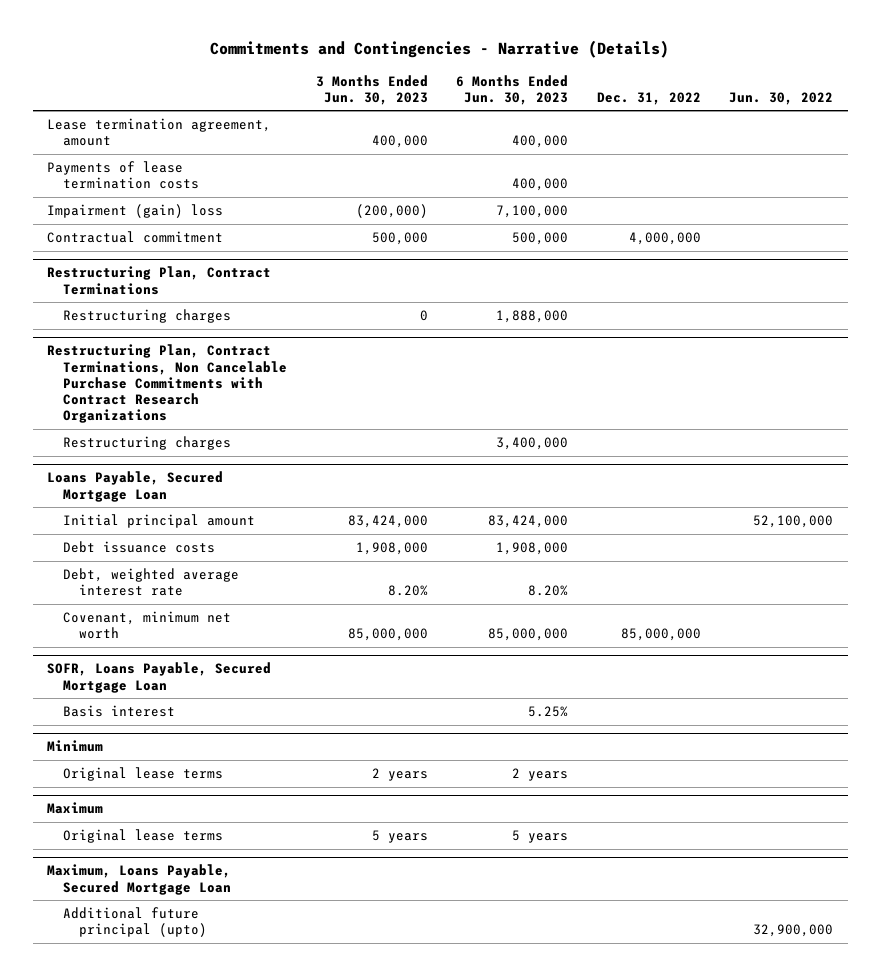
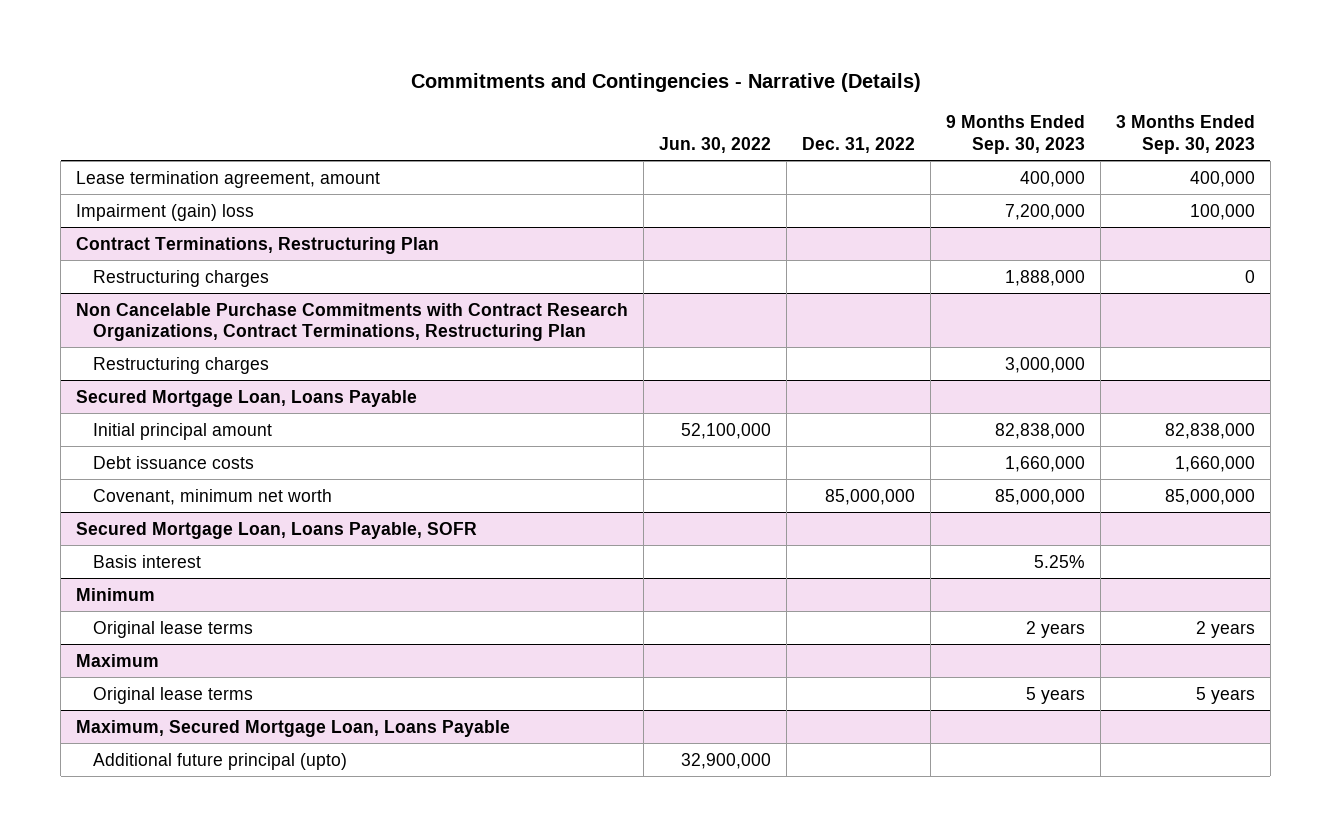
[315,74,428,105] 3 Months Ended Jun. 30, 2023 -> none
[456,74,569,105] 6 Months Ended Jun. 30, 2023 -> none
none -> [946,115,1086,154] 9 Months Ended Sep. 30, 2023
none -> [1116,115,1256,154] 3 Months Ended Sep. 30, 2023
[46,161,200,190] Payments of lease termination costs -> none
[46,231,223,244] Contractual commitment -> none
[46,266,271,295] Restructuring Plan, Contract Terminations -> [76,236,440,254] Contract Terminations, Restructuring Plan
[46,344,288,424] Restructuring Plan, Contract Terminations, Non Cancelable Purchase Commitments with Contract Research Organizations -> [76,302,629,341] Non Cancelable Purchase Commitments with Contract Research Organizations, Contract Terminations, Restructuring Plan
[46,471,223,502] Loans Payable, Secured Mortgage Loan -> [76,389,418,407] Secured Mortgage Loan, Loans Payable
[63,568,240,597] Debt, weighted average interest rate -> none
[46,662,271,693] SOFR, Loans Payable, Secured Mortgage Loan -> [76,521,478,539] Secured Mortgage Loan, Loans Payable, SOFR
[46,864,232,895] Maximum, Loans Payable, Secured Mortgage Loan -> [76,719,511,737] Maximum, Secured Mortgage Loan, Loans Payable

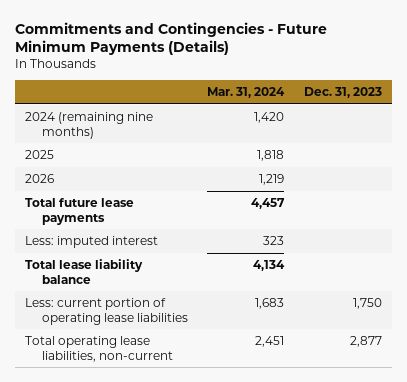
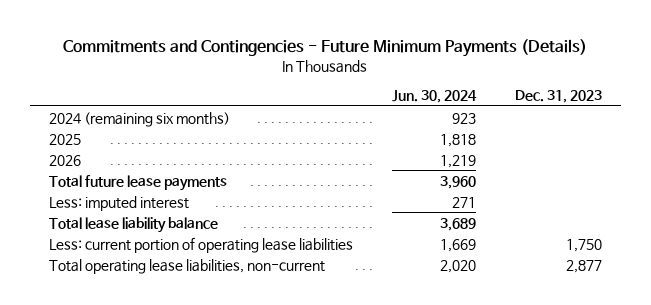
[207,87,286,99] Mar. 31, 2024 -> none
none -> [391,90,477,104] Jun. 30, 2024
[24,111,153,139] 2024 (remaining nine months) -> [49,111,231,127] 2024 (remaining six months)

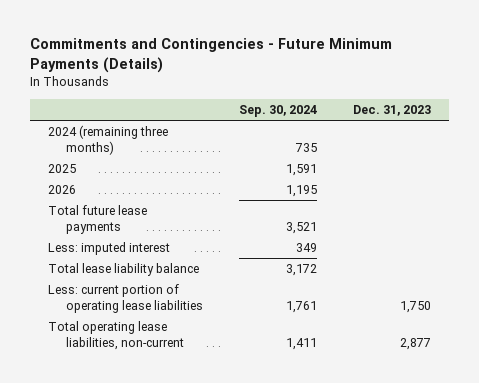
[391,90,477,104] Jun. 30, 2024 -> none
none -> [239,104,318,117] Sep. 30, 2024
[49,111,231,127] 2024 (remaining six months) -> [47,125,168,155] 2024 (remaining three months)

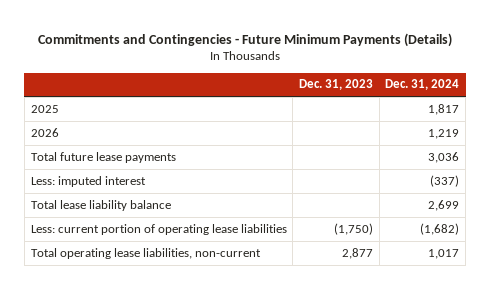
[239,104,318,117] Sep. 30, 2024 -> none
none -> [385,79,460,91] Dec. 31, 2024
[47,125,168,155] 2024 (remaining three months) -> none
[400,300,432,313] 1,750 -> [333,222,373,235] (1,750)

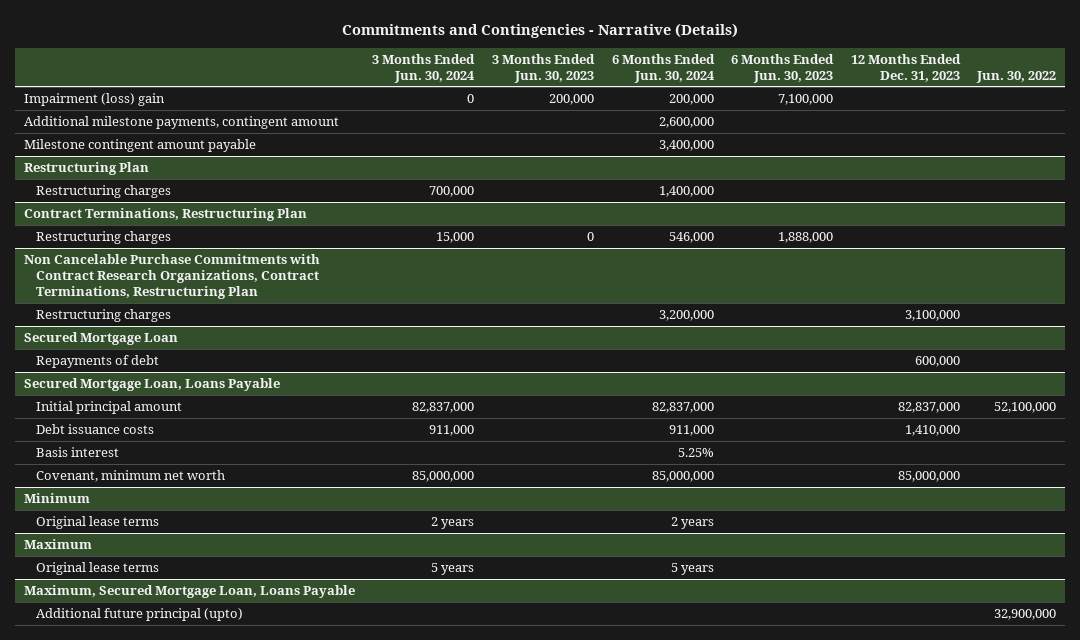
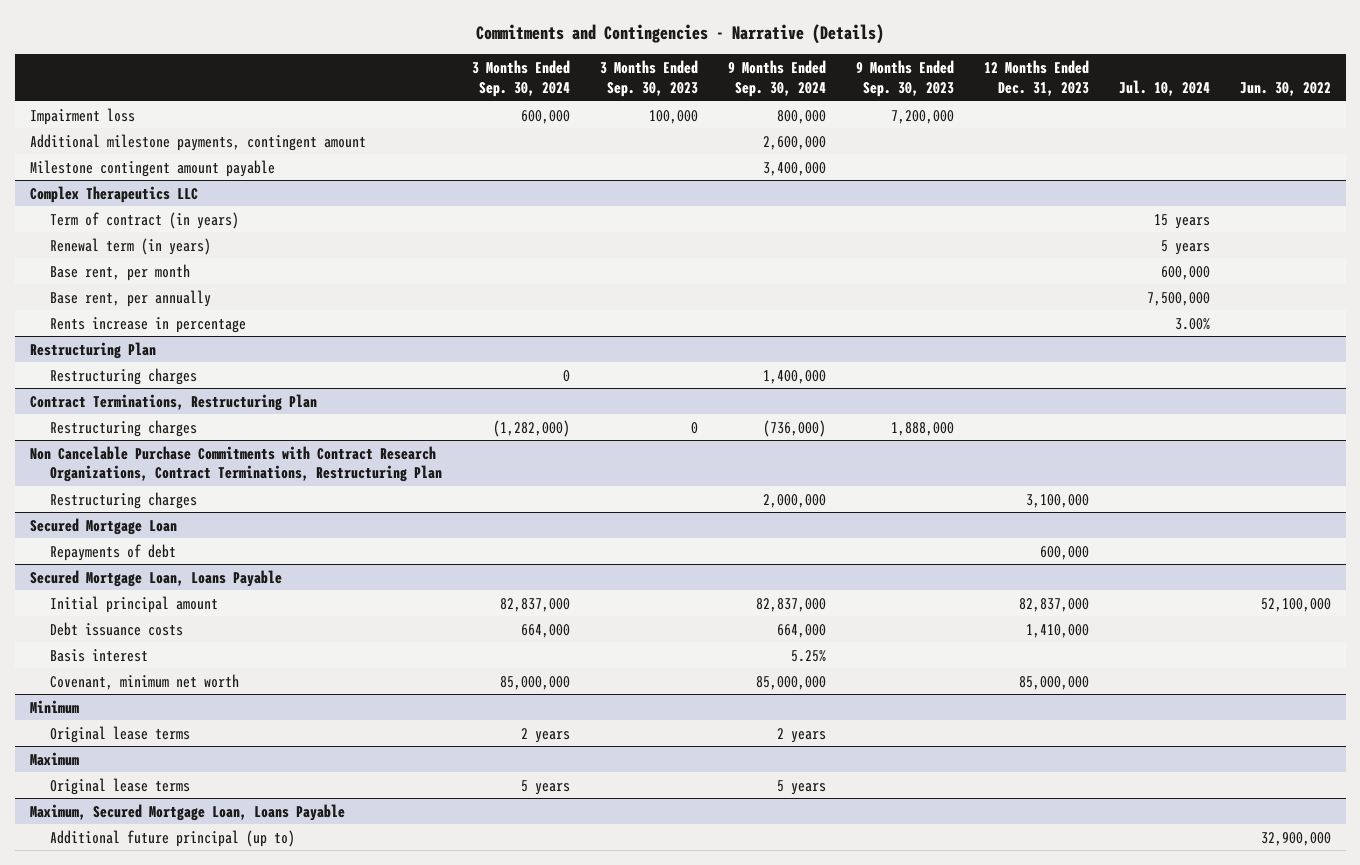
[372,53,476,83] 3 Months Ended Jun. 30, 2024 -> none
[492,53,596,83] 3 Months Ended Jun. 30, 2023 -> none
[611,53,715,83] 6 Months Ended Jun. 30, 2024 -> none
[731,53,835,83] 6 Months Ended Jun. 30, 2023 -> none
none -> [471,59,570,97] 3 Months Ended Sep. 30, 2024
none -> [599,59,698,97] 3 Months Ended Sep. 30, 2023
none -> [727,59,826,97] 9 Months Ended Sep. 30, 2024
none -> [855,59,954,97] 9 Months Ended Sep. 30, 2023
none -> [1118,79,1210,96] Jul. 10, 2024
[23,92,165,106] Impairment (loss) gain -> [29,107,135,125] Impairment loss
none -> [29,185,198,203] Complex Therapeutics LLC
none -> [50,211,240,229] Term of contract (in years)
none -> [50,237,212,255] Renewal term (in years)
none -> [50,263,191,281] Base rent, per month
none -> [50,289,212,307] Base rent, per annually
none -> [50,316,247,333] Rents increase in percentage
[36,607,244,621] Additional future principal (upto) -> [50,829,296,847] Additional future principal (up to)

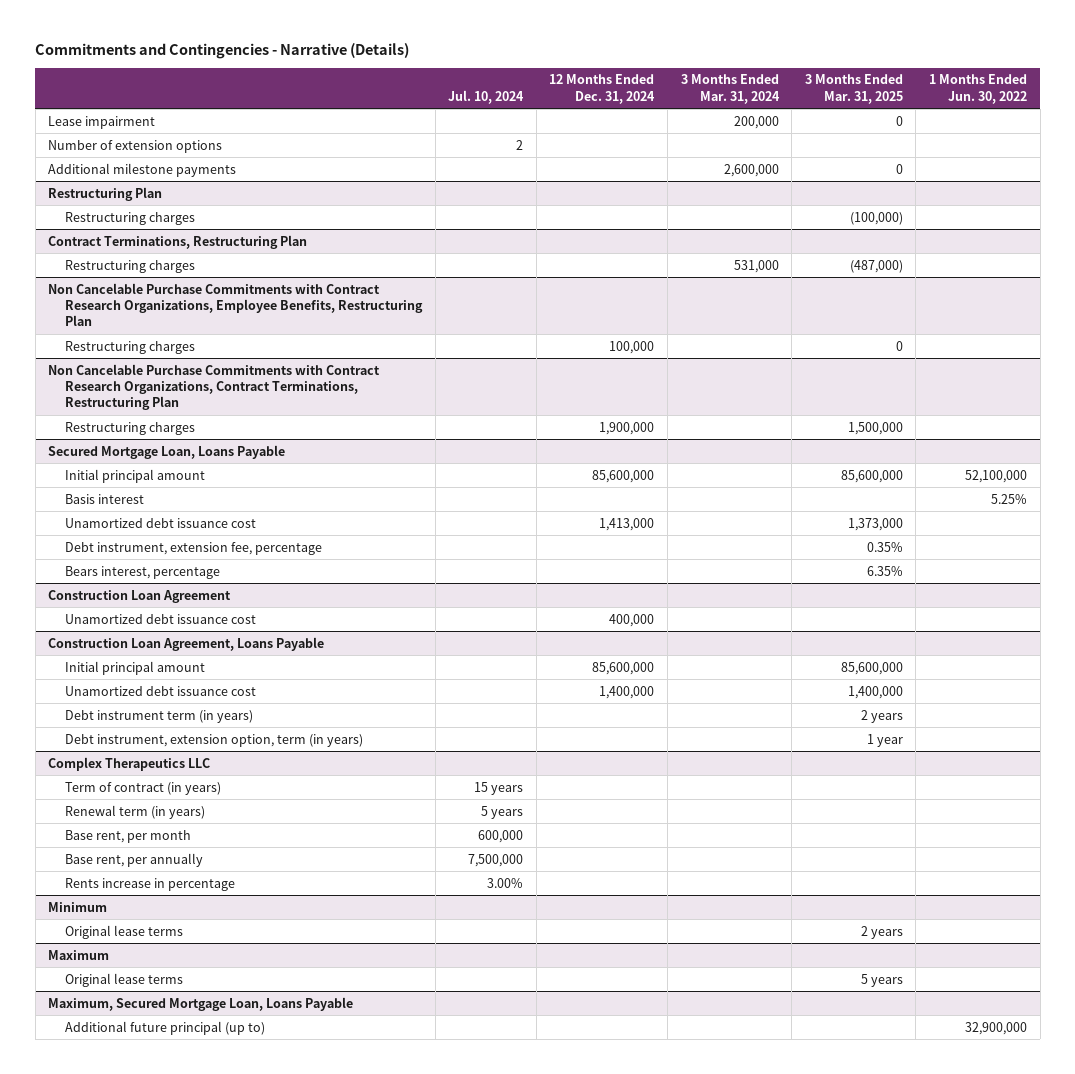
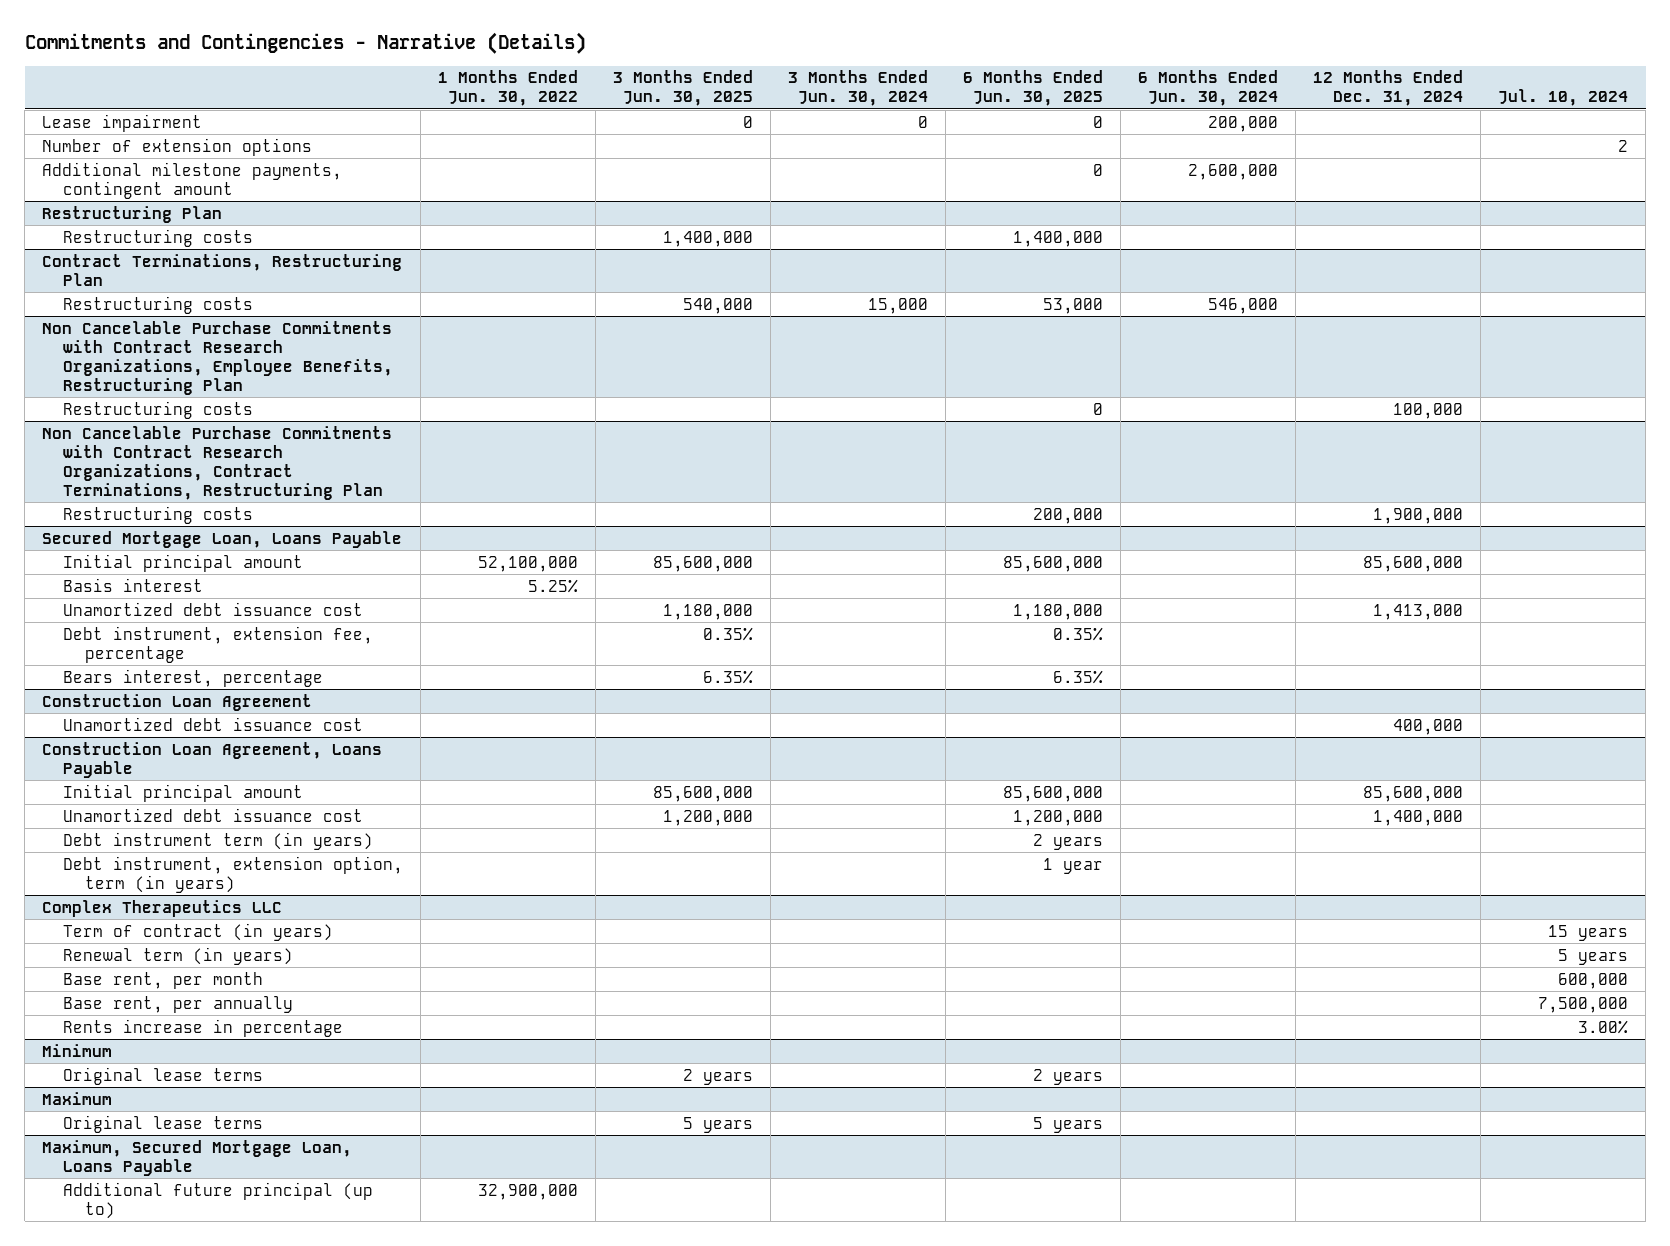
[680,74,780,104] 3 Months Ended Mar. 31, 2024 -> none
[804,74,903,104] 3 Months Ended Mar. 31, 2025 -> none
none -> [613,70,754,107] 3 Months Ended Jun. 30, 2025
none -> [788,70,929,107] 3 Months Ended Jun. 30, 2024
none -> [963,70,1104,107] 6 Months Ended Jun. 30, 2025
none -> [1138,70,1279,107] 6 Months Ended Jun. 30, 2024
[48,162,237,177] Additional milestone payments -> [42,161,343,199] Additional milestone payments, contingent amount
[64,211,195,225] Restructuring charges -> [63,228,254,247] Restructuring costs
[64,259,195,273] Restructuring charges -> [63,295,254,314] Restructuring costs
[64,340,195,354] Restructuring charges -> [63,400,254,419] Restructuring costs
[64,421,195,435] Restructuring charges -> [63,505,254,524] Restructuring costs

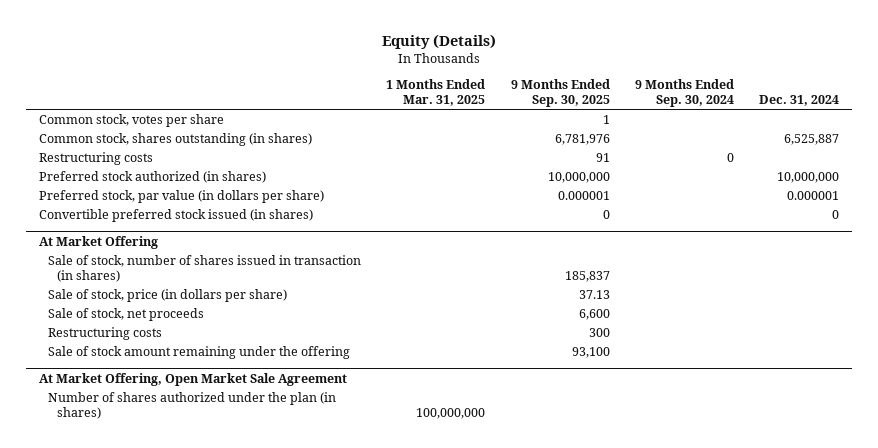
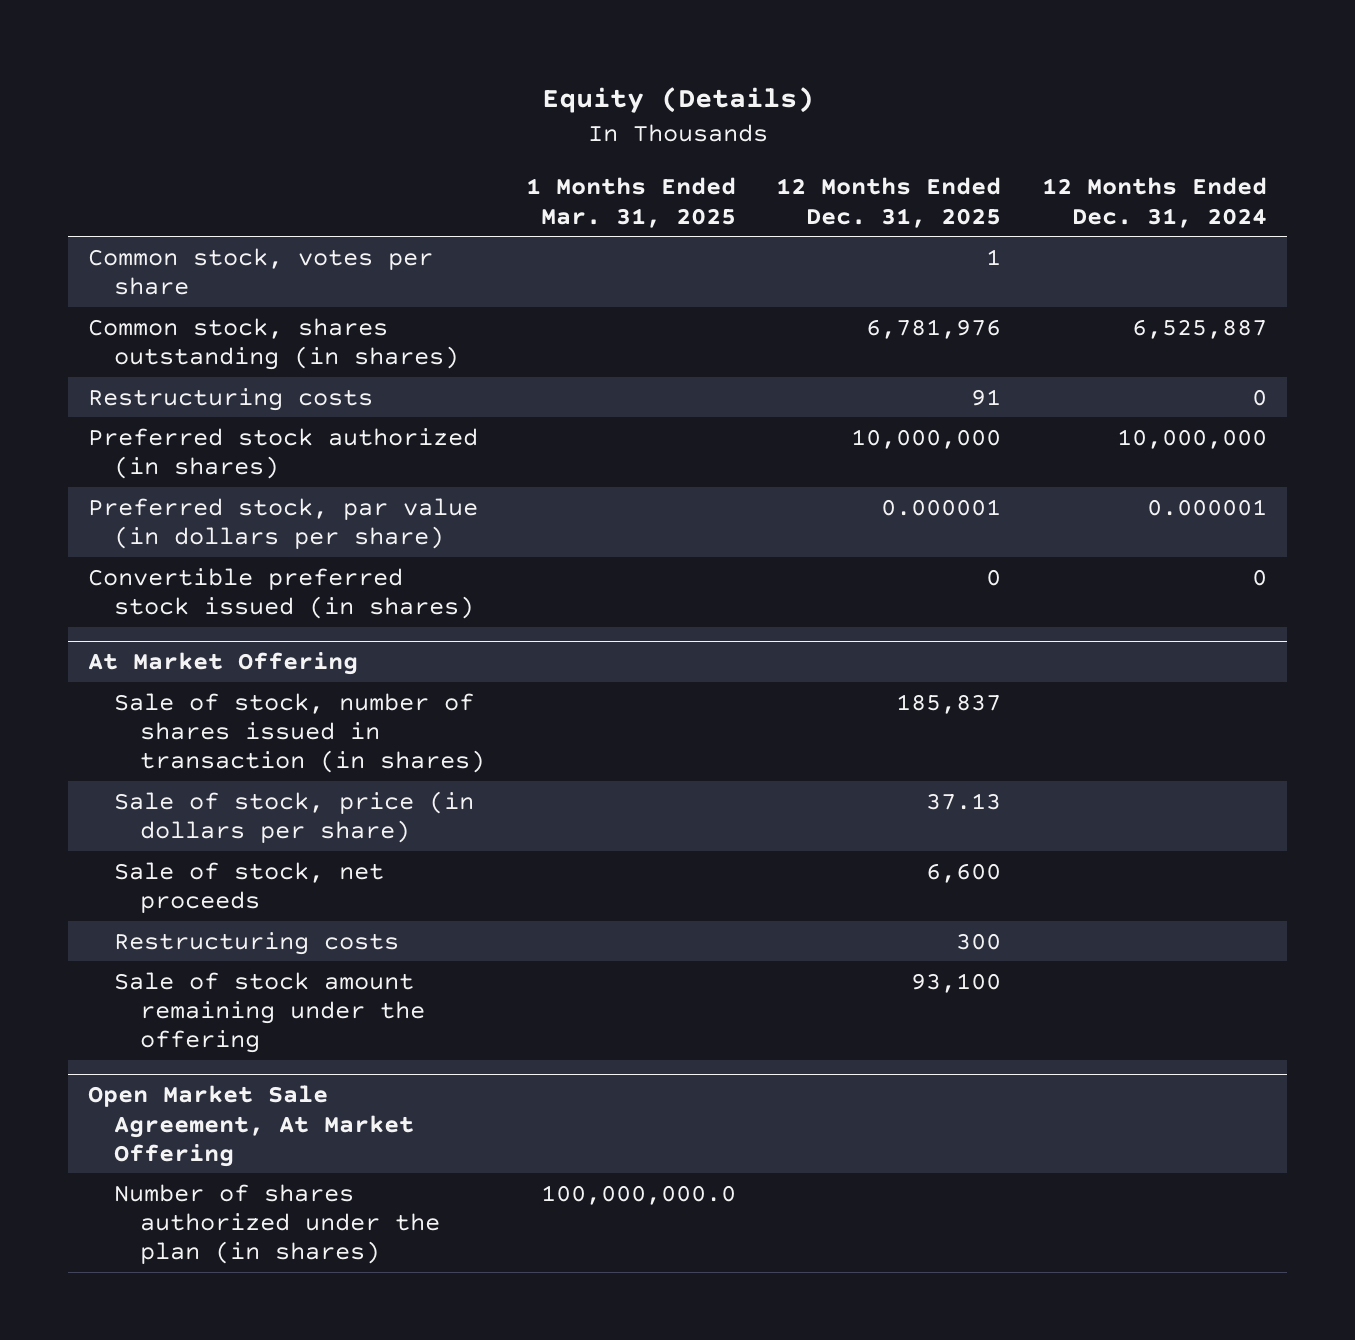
[510,79,610,108] 9 Months Ended Sep. 30, 2025 -> none
[634,79,734,108] 9 Months Ended Sep. 30, 2024 -> none
[759,95,840,107] Dec. 31, 2024 -> none
none -> [776,177,1002,228] 12 Months Ended Dec. 31, 2025
none -> [1042,177,1268,228] 12 Months Ended Dec. 31, 2024
[38,372,347,386] At Market Offering, Open Market Sale Agreement -> [88,1085,415,1167] Open Market Sale Agreement, At Market Offering
[416,408,486,420] 100,000,000 -> [540,1184,736,1205] 100,000,000.0

